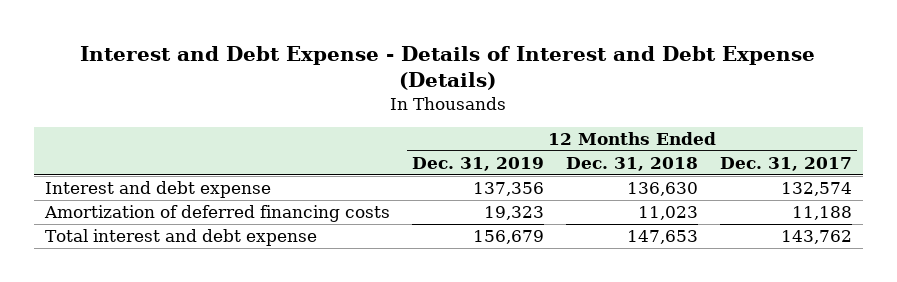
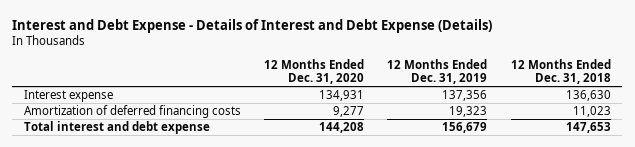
[719,156,852,171] Dec. 31, 2017 -> none
none -> [264,58,365,85] 12 Months Ended Dec. 31, 2020
[45,181,272,199] Interest and debt expense -> [23,90,113,103] Interest expense

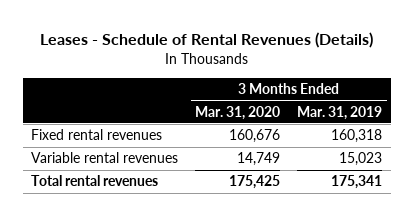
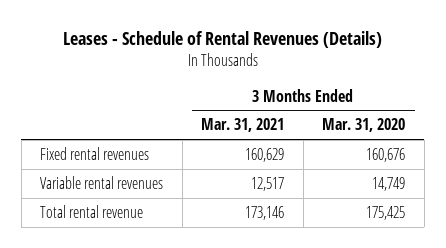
[297,105,383,120] Mar. 31, 2019 -> none
none -> [201,118,285,133] Mar. 31, 2021
[31,175,159,187] Total rental revenues -> [40,204,144,218] Total rental revenue

